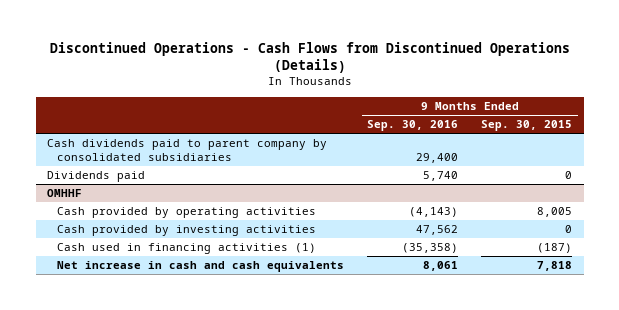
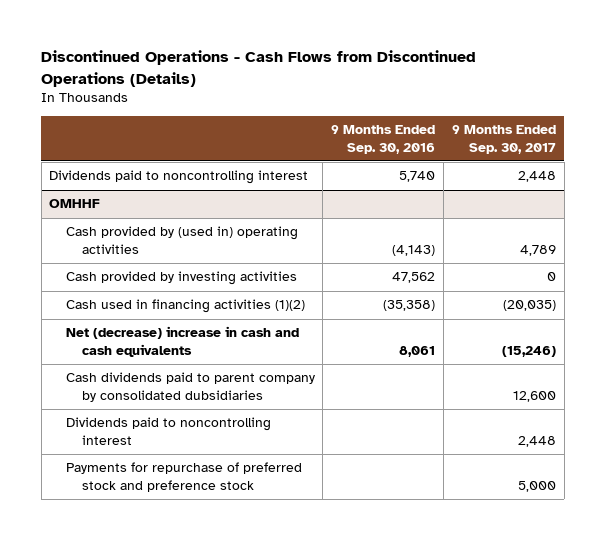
[481,120,573,132] Sep. 30, 2015 -> none
none -> [451,125,556,154] 9 Months Ended Sep. 30, 2017
[47,139,328,161] Cash dividends paid to parent company by consolidated subsidiaries -> none
[47,171,146,183] Dividends paid -> [49,170,309,185] Dividends paid to noncontrolling interest
[57,207,317,219] Cash provided by operating activities -> [65,226,298,254] Cash provided by (used in) operating activities
[57,243,317,255] Cash used in financing activities (1) -> [65,299,305,314] Cash used in financing activities (1)(2)
[57,261,345,273] Net increase in cash and cash equivalents -> [65,326,299,357] Net (decrease) increase in cash and cash equivalents
none -> [65,372,315,402] Cash dividends paid to parent company by consolidated dubsidiaries
none -> [65,417,271,445] Dividends paid to noncontrolling interest
none -> [65,462,302,492] Payments for repurchase of preferred stock and preference stock

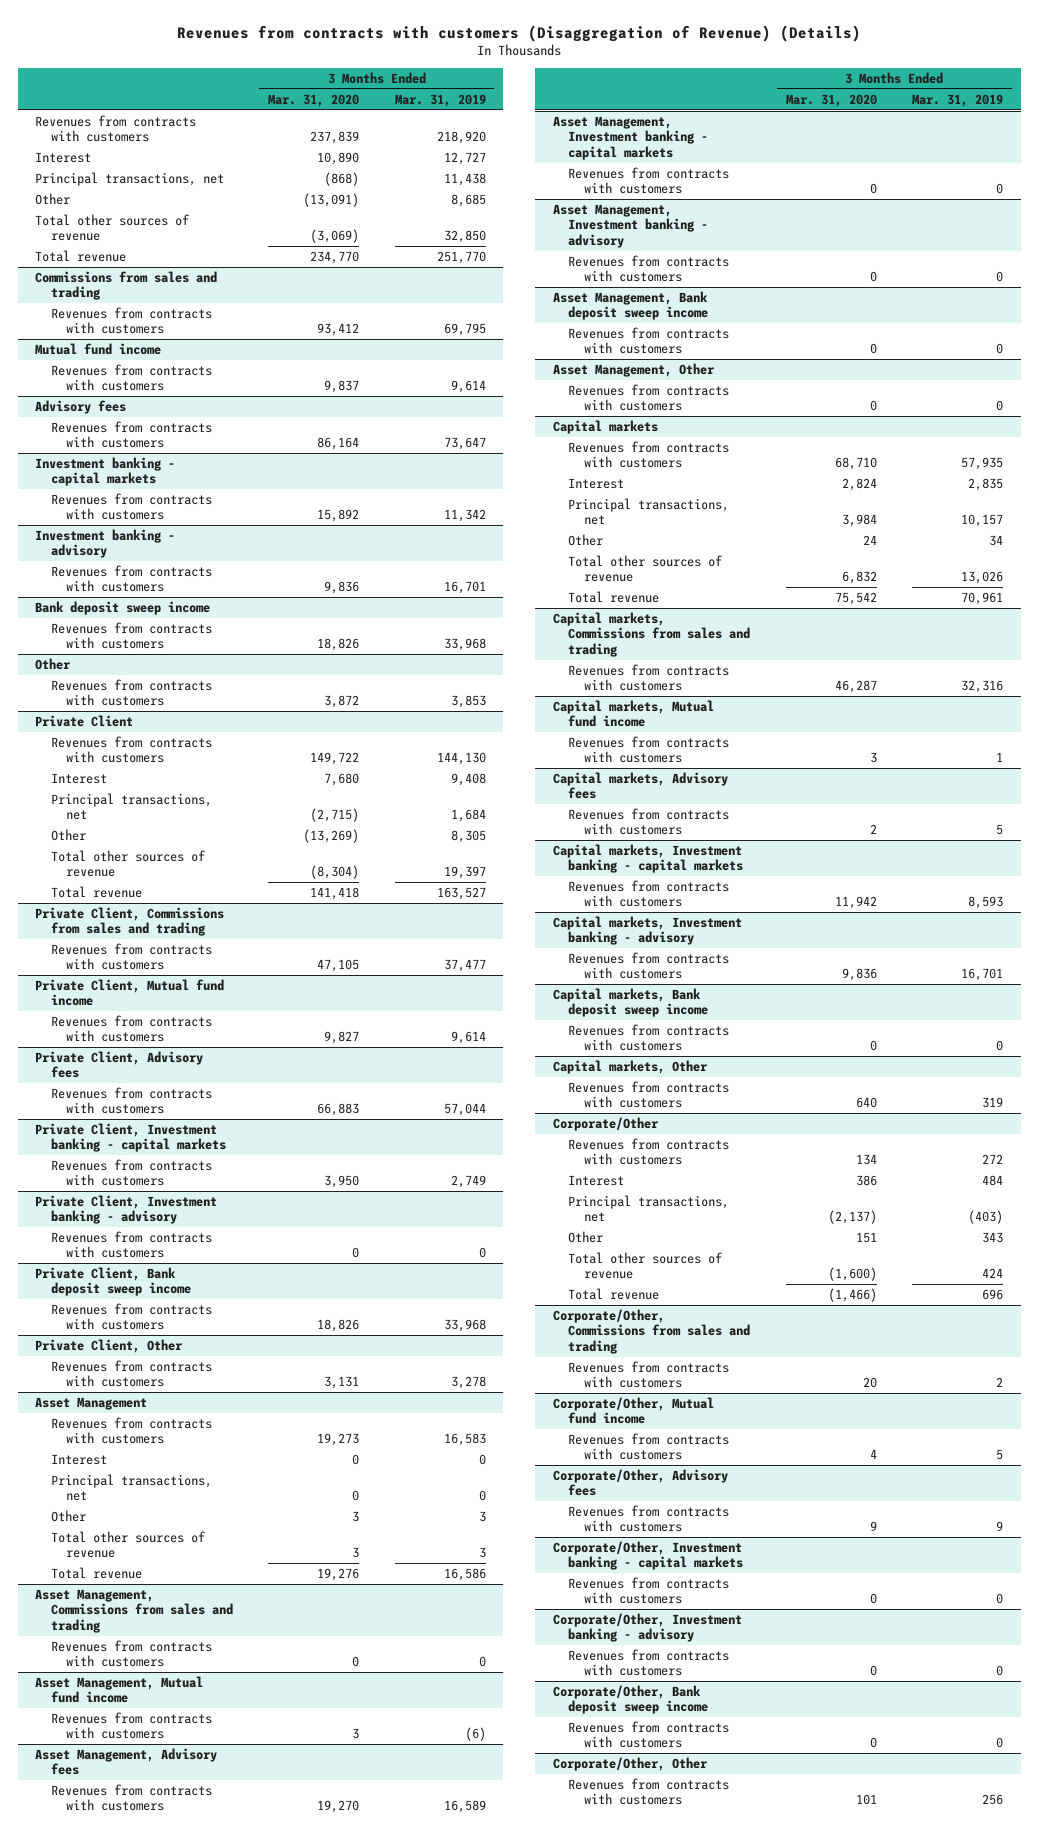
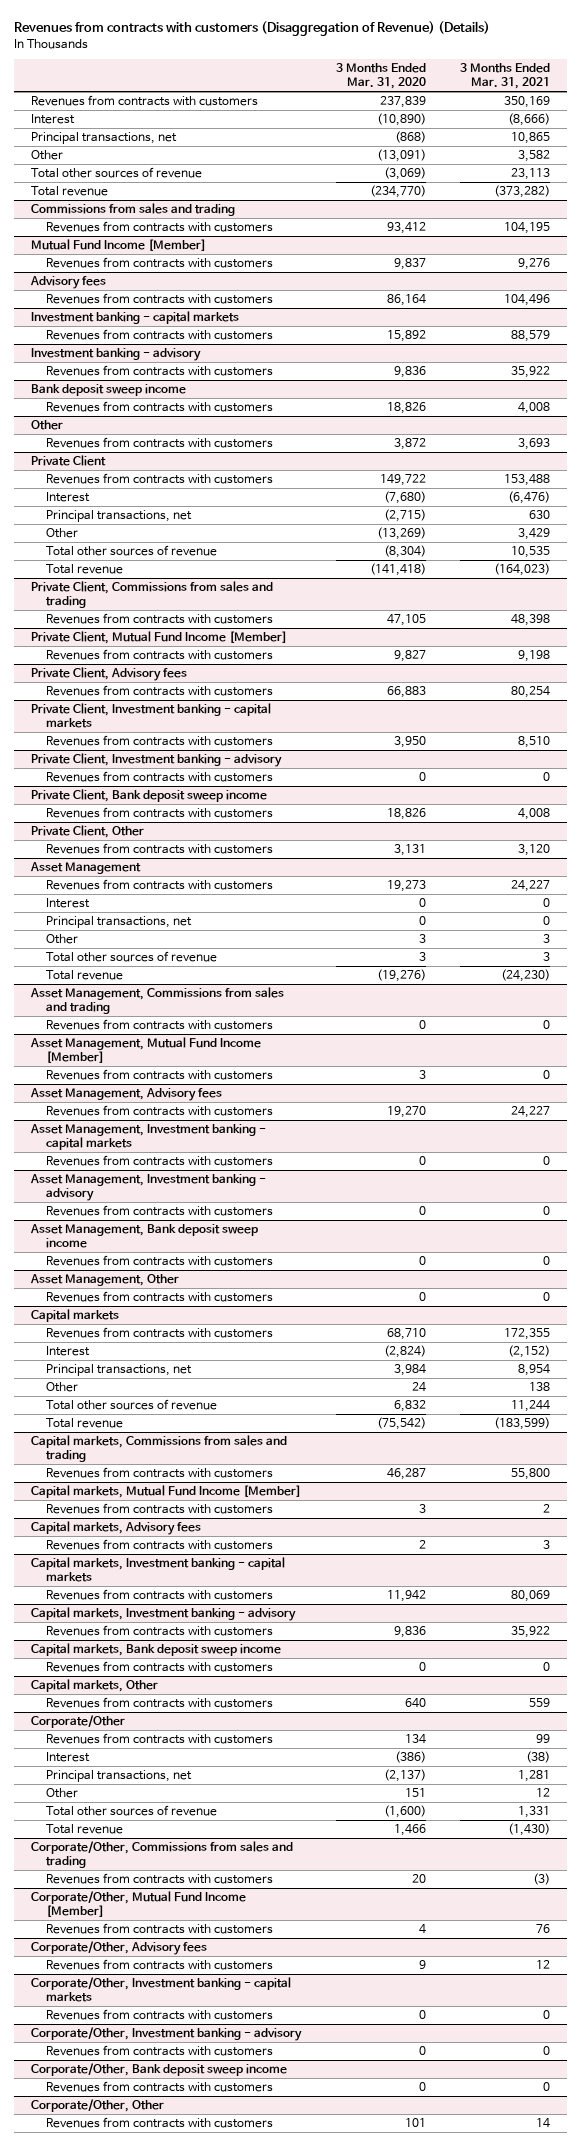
[394,93,486,107] Mar. 31, 2019 -> none
none -> [459,63,550,90] 3 Months Ended Mar. 31, 2021
[317,151,360,165] 10,890 -> [376,113,426,127] (10,890)
[310,250,360,264] 234,770 -> [369,185,426,199] (234,770)
[35,342,162,355] Mutual fund income -> [31,239,207,252] Mutual Fund Income [Member]
[324,772,360,786] 7,680 -> [383,491,426,505] (7,680)
[310,886,360,900] 141,418 -> [369,563,426,577] (141,418)
[35,978,225,1007] Private Client, Mutual fund income -> [31,631,288,645] Private Client, Mutual Fund Income [Member]
[317,1567,360,1581] 19,276 -> [376,969,426,983] (19,276)
[35,1675,204,1704] Asset Management, Mutual fund income -> [30,1037,262,1064] Asset Management, Mutual Fund Income [Member]
[841,477,877,491] 2,824 -> [383,1345,426,1359] (2,824)
[834,591,877,605] 75,542 -> [376,1417,426,1431] (75,542)
[553,699,715,728] Capital markets, Mutual fund income -> [31,1485,302,1499] Capital markets, Mutual Fund Income [Member]
[855,1174,877,1186] 386 -> [394,1751,426,1764] (386)
[827,1287,877,1302] (1,466) -> [393,1824,426,1837] 1,466
[553,1396,715,1425] Corporate/Other, Mutual fund income -> [31,1891,247,1918] Corporate/Other, Mutual Fund Income [Member]

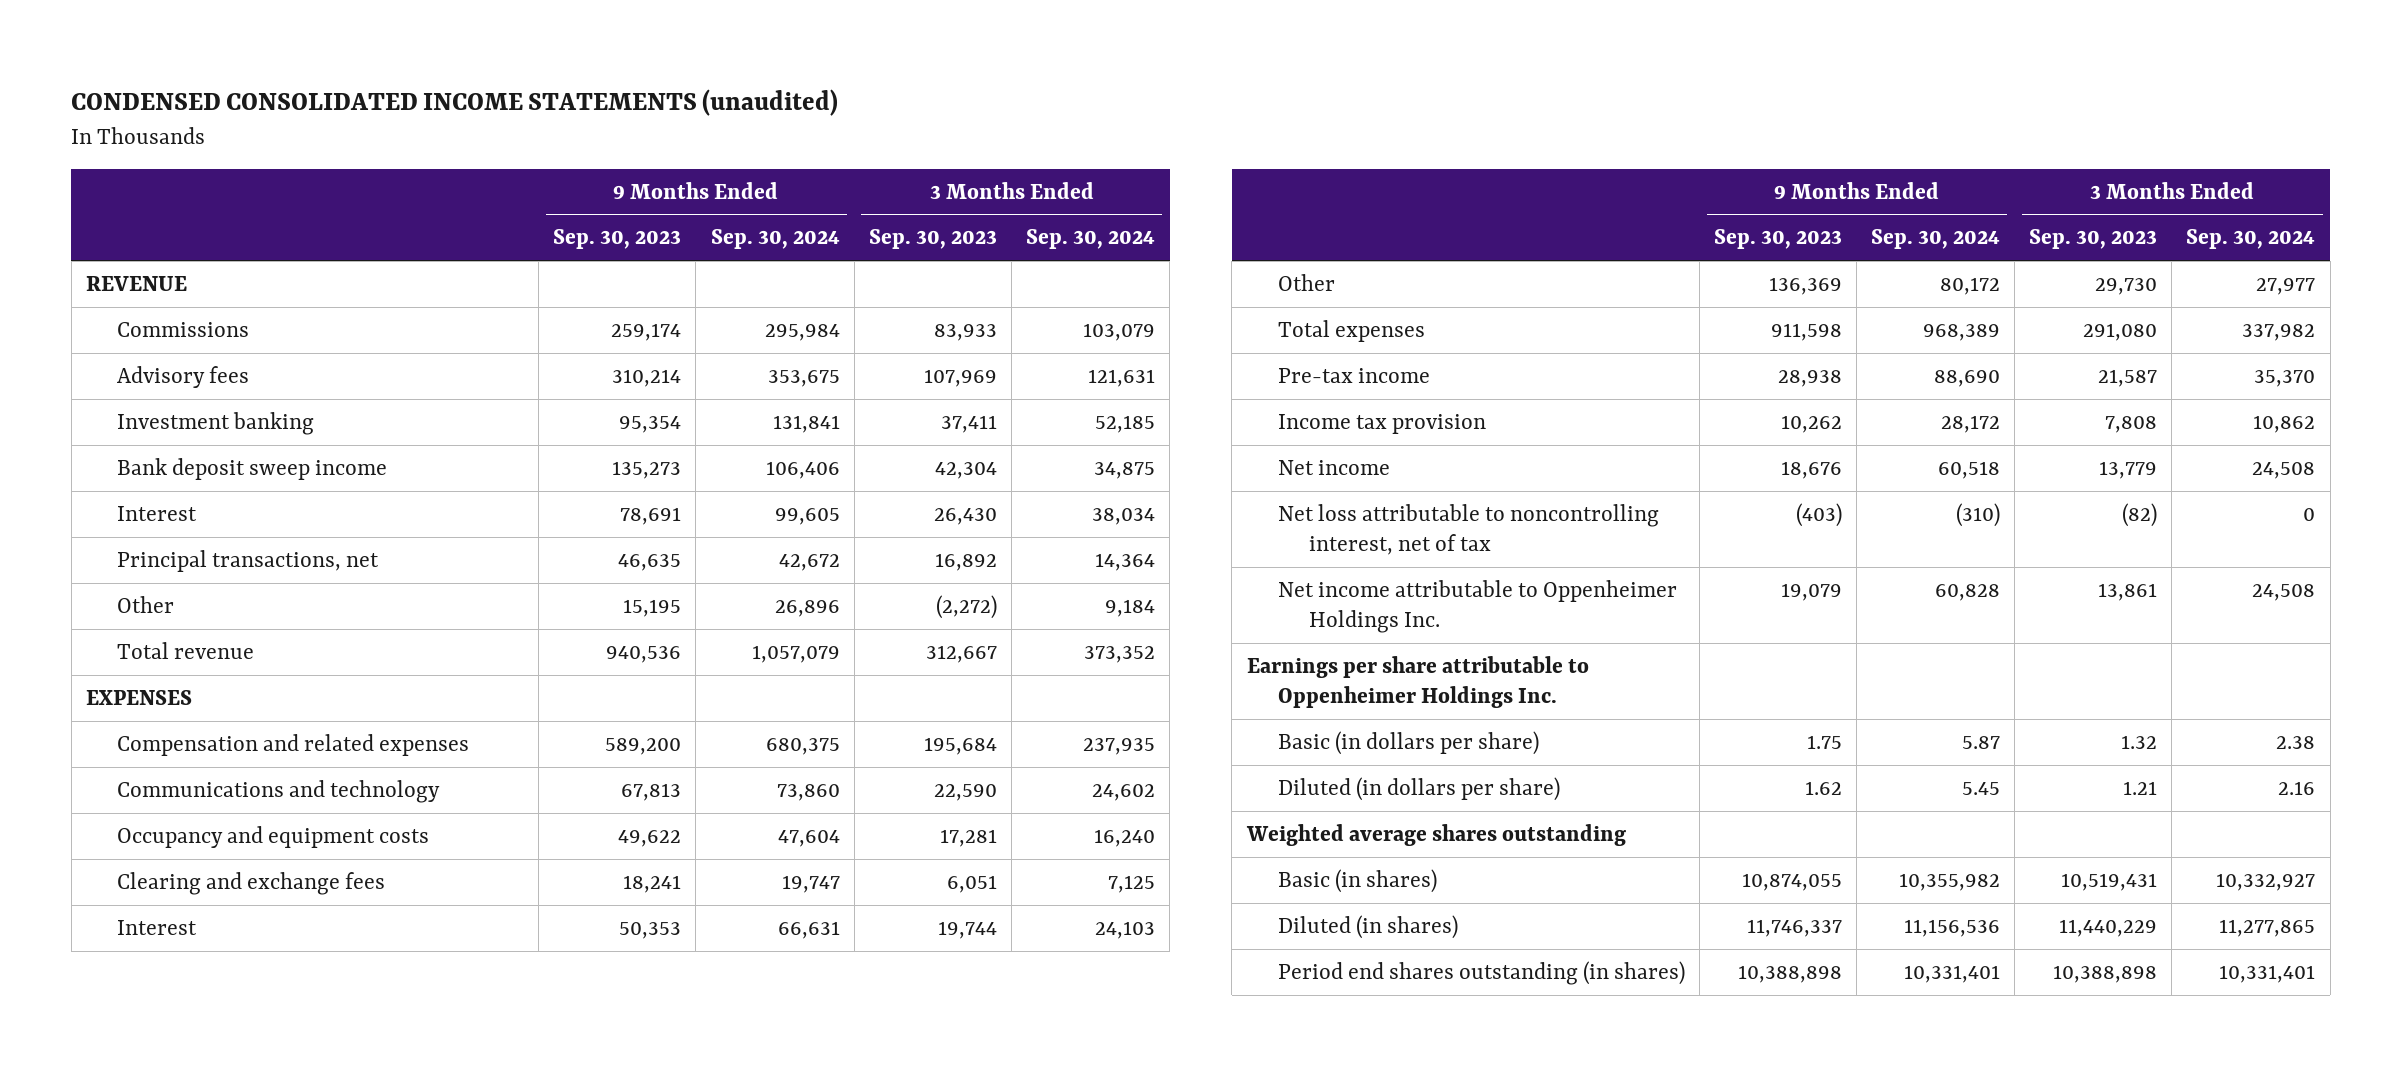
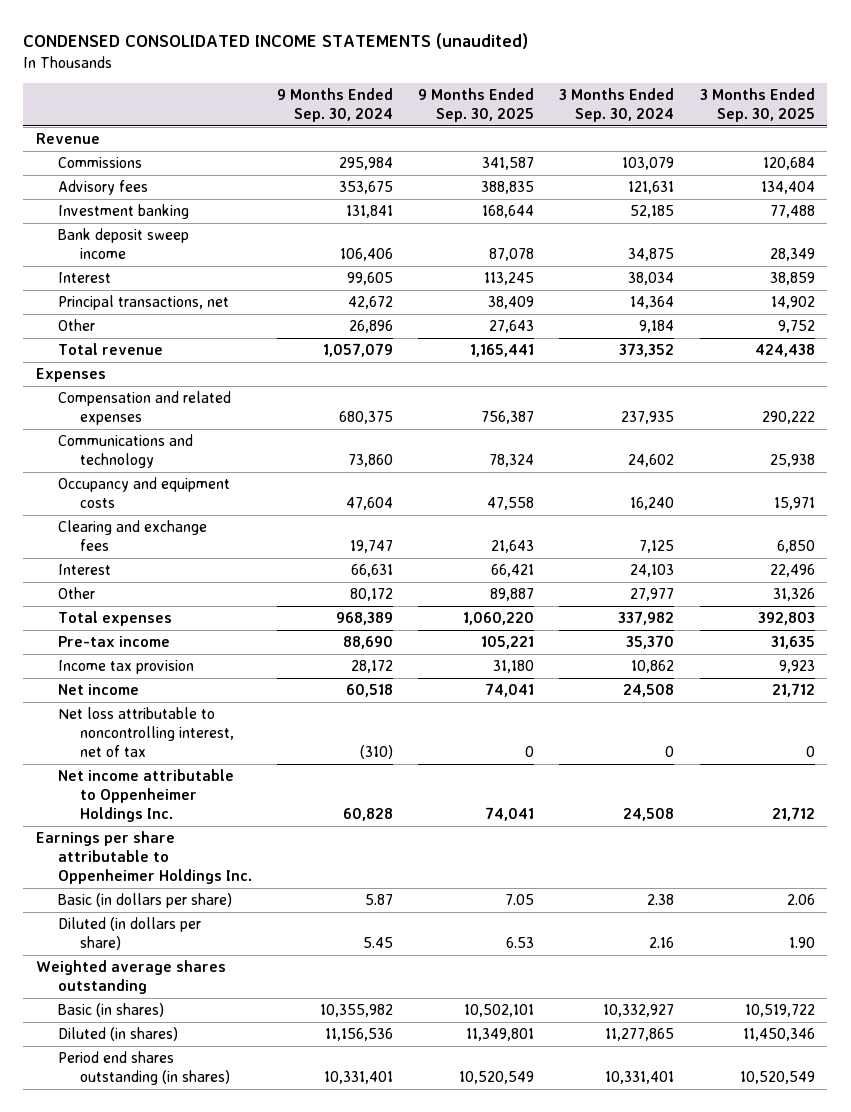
[553,229,682,250] Sep. 30, 2023 -> none
[868,229,997,250] Sep. 30, 2023 -> none
none -> [418,88,535,123] 9 Months Ended Sep. 30, 2025
none -> [699,88,815,123] 3 Months Ended Sep. 30, 2025
[86,275,188,291] REVENUE -> [36,133,101,145] Revenue
[86,689,193,705] EXPENSES -> [36,368,107,383] Expenses

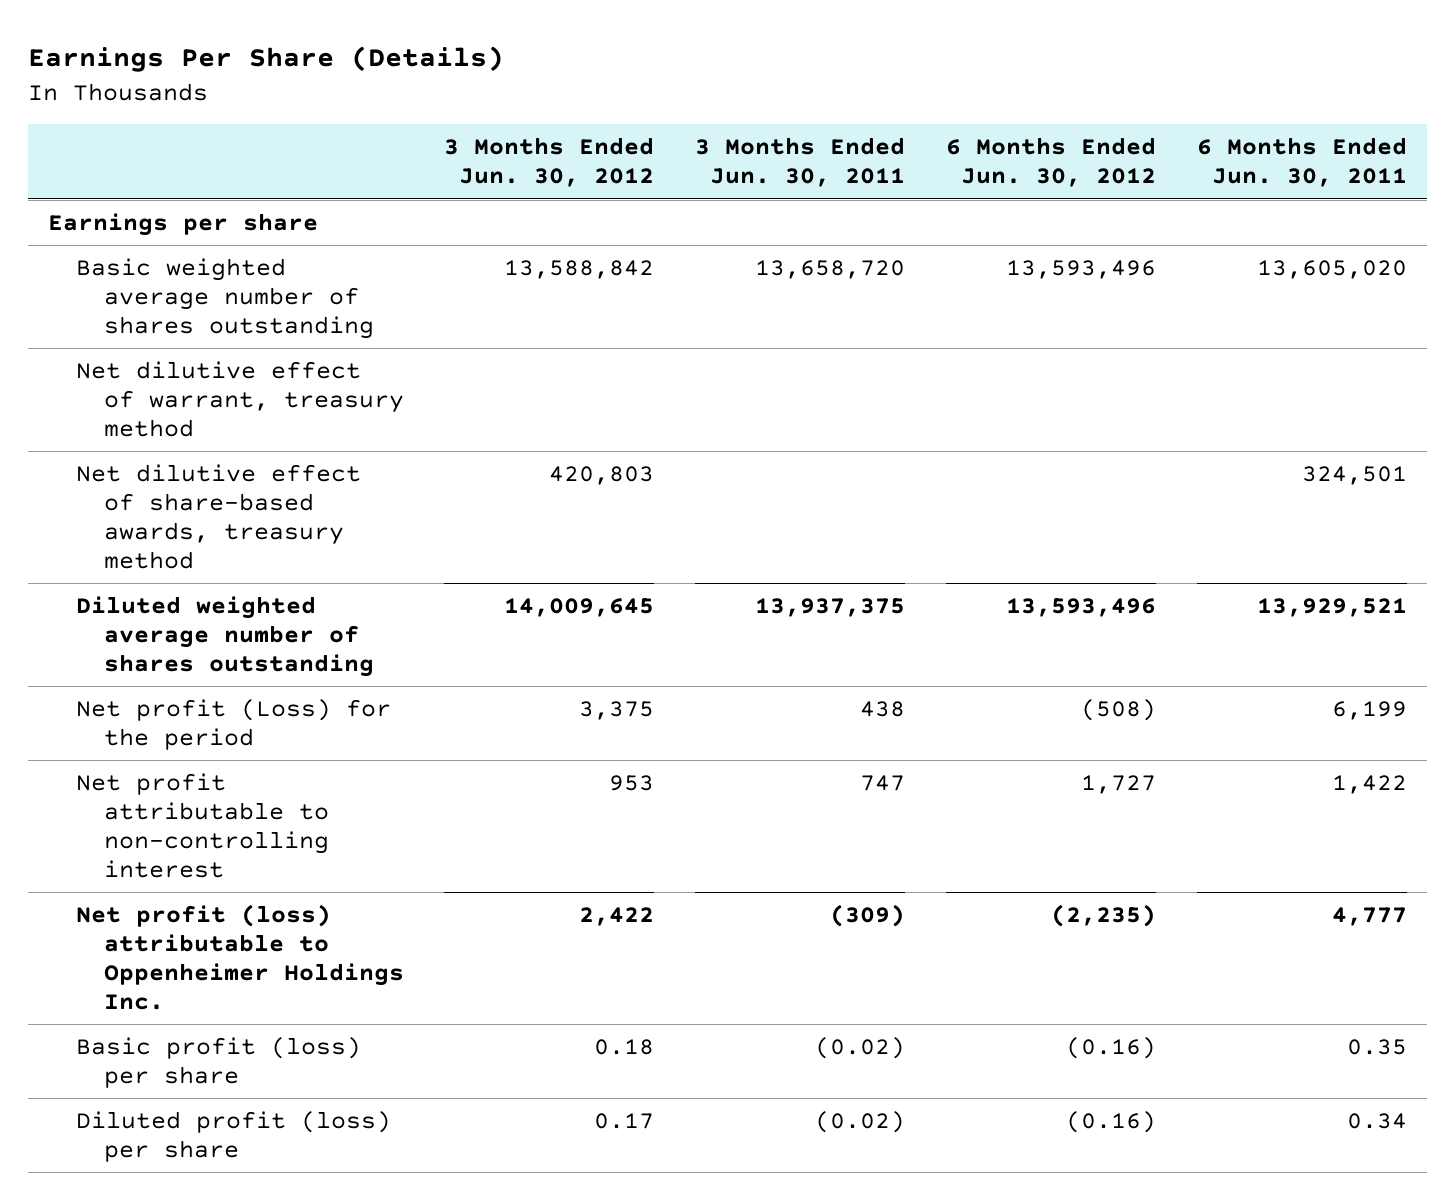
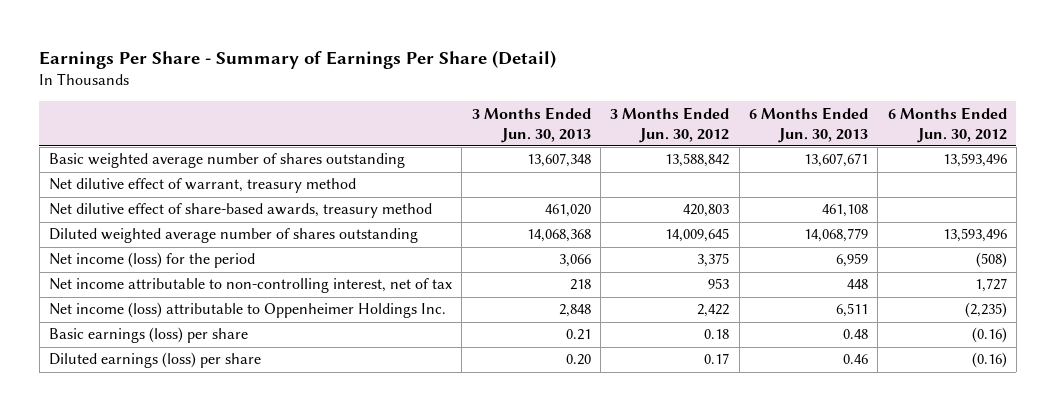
[27,46,504,73] Earnings Per Share (Details) -> [39,49,557,69] Earnings Per Share - Summary of Earnings Per Share (Detail)
[695,137,906,188] 3 Months Ended Jun. 30, 2011 -> none
[1196,137,1407,188] 6 Months Ended Jun. 30, 2011 -> none
none -> [471,106,591,143] 3 Months Ended Jun. 30, 2013
none -> [748,106,868,143] 6 Months Ended Jun. 30, 2013
[48,212,319,236] Earnings per share -> none
[75,698,391,750] Net profit (Loss) for the period -> [49,252,256,269] Net income (loss) for the period
[75,772,329,878] Net profit attributable to non-controlling interest -> [49,278,453,294] Net income attributable to non-controlling interest, net of tax
[75,903,404,1010] Net profit (loss) attributable to Oppenheimer Holdings Inc. -> [49,302,447,319] Net income (loss) attributable to Oppenheimer Holdings Inc.
[75,1036,361,1088] Basic profit (loss) per share -> [49,327,249,344] Basic earnings (loss) per share
[75,1110,391,1162] Diluted profit (loss) per share -> [49,352,262,369] Diluted earnings (loss) per share

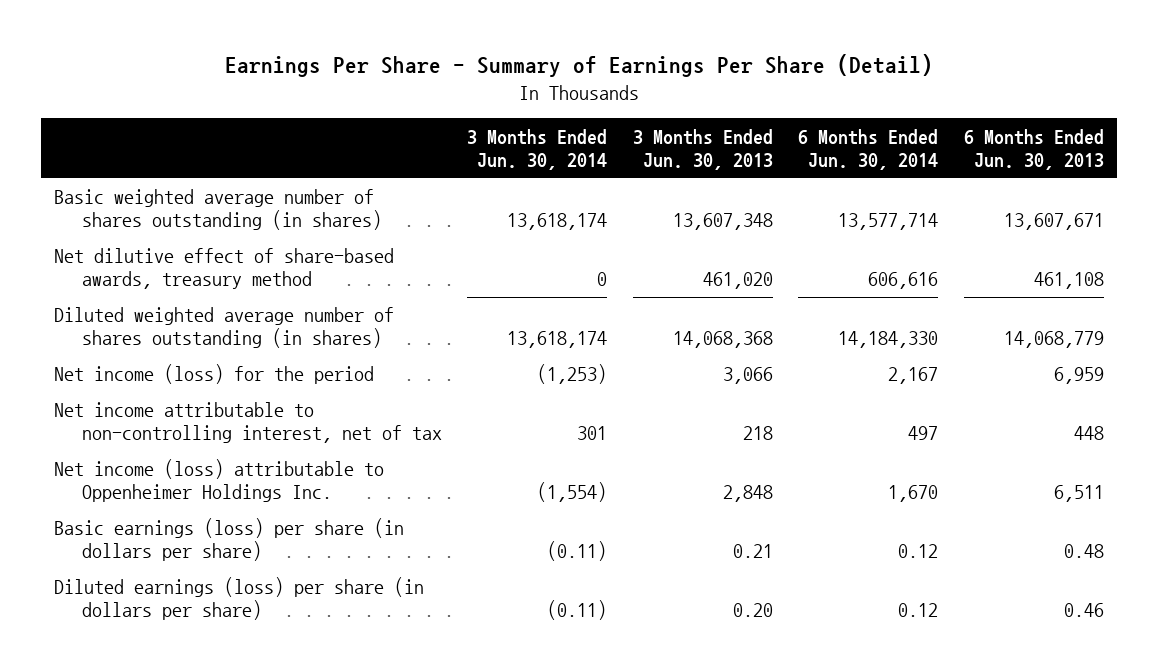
[610,106,730,143] 3 Months Ended Jun. 30, 2012 -> none
[887,106,1007,143] 6 Months Ended Jun. 30, 2012 -> none
none -> [467,128,608,170] 3 Months Ended Jun. 30, 2014
none -> [798,128,939,170] 6 Months Ended Jun. 30, 2014
[49,178,357,194] Net dilutive effect of warrant, treasury method -> none
[49,153,406,169] Basic weighted average number of shares outstanding -> [53,189,382,231] Basic weighted average number of shares outstanding (in shares)
[49,228,419,244] Diluted weighted average number of shares outstanding -> [53,307,394,349] Diluted weighted average number of shares outstanding (in shares)
[49,327,249,344] Basic earnings (loss) per share -> [53,518,404,562] Basic earnings (loss) per share (in dollars per share)
[49,352,262,369] Diluted earnings (loss) per share -> [53,577,424,621] Diluted earnings (loss) per share (in dollars per share)

